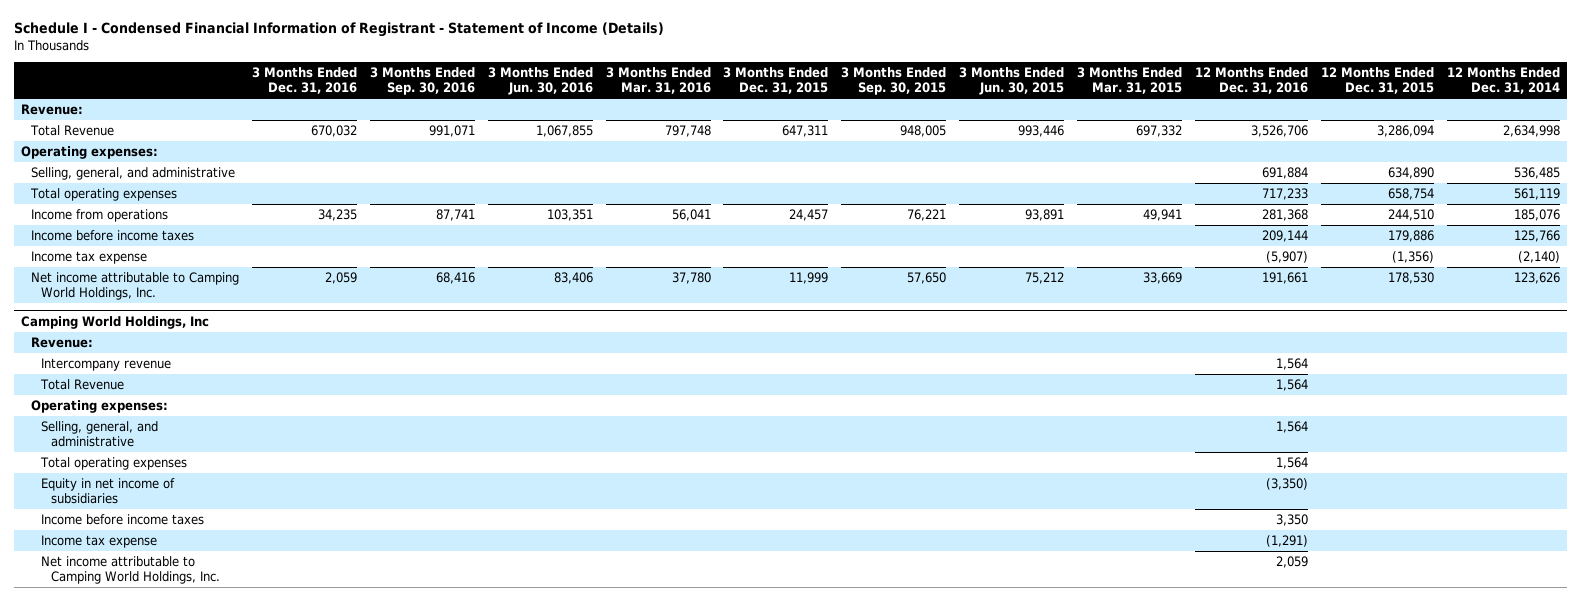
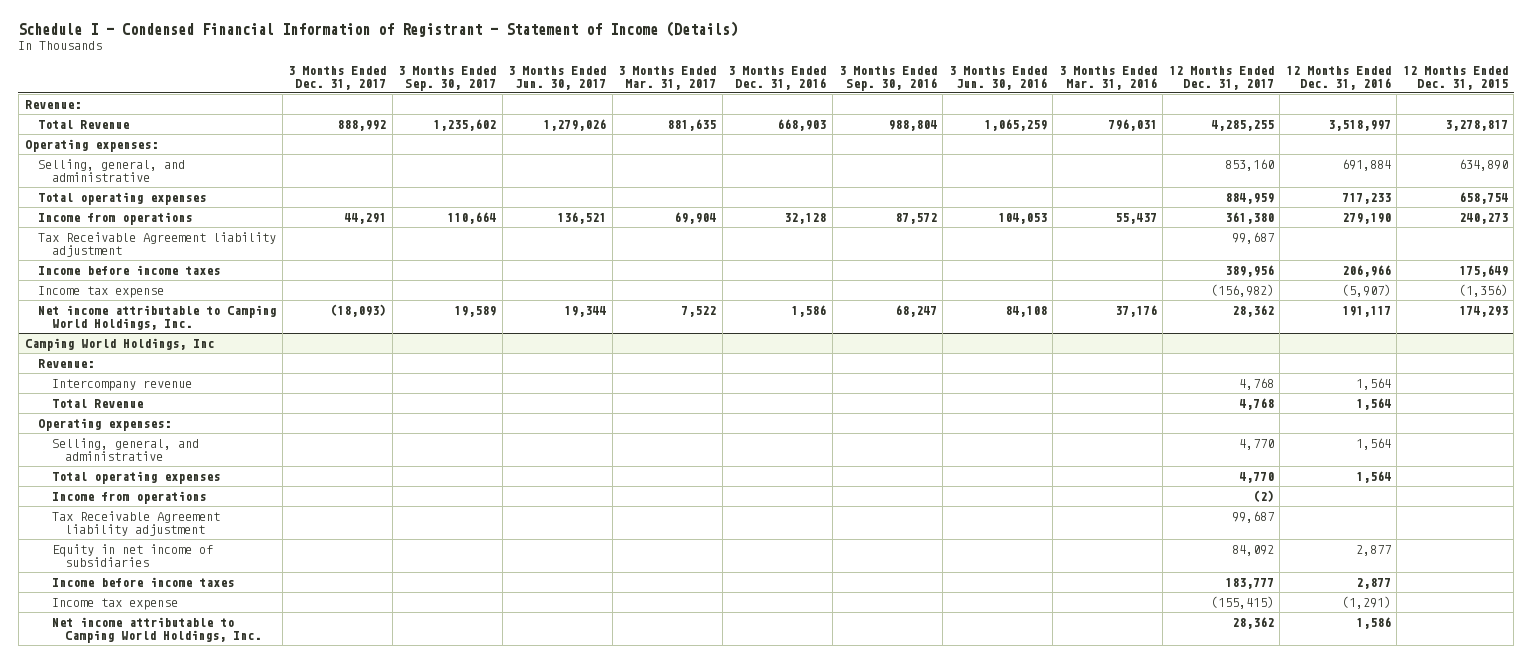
[723,67,829,95] 3 Months Ended Dec. 31, 2015 -> none
[841,67,947,96] 3 Months Ended Sep. 30, 2015 -> none
[959,67,1065,96] 3 Months Ended Jun. 30, 2015 -> none
[1077,67,1183,95] 3 Months Ended Mar. 31, 2015 -> none
[1447,67,1561,95] 12 Months Ended Dec. 31, 2014 -> none
none -> [288,65,387,91] 3 Months Ended Dec. 31, 2017
none -> [398,65,497,92] 3 Months Ended Sep. 30, 2017
none -> [508,65,607,91] 3 Months Ended Jun. 30, 2017
none -> [618,65,717,91] 3 Months Ended Mar. 31, 2017
none -> [1168,65,1274,91] 12 Months Ended Dec. 31, 2017
[310,125,357,138] 670,032 -> [777,118,827,131] 668,903
[428,125,475,138] 991,071 -> [887,119,937,131] 988,804
[535,125,593,138] 1,067,855 -> [983,118,1047,131] 1,065,259
[664,125,711,138] 797,748 -> [1107,118,1157,131] 796,031
[1251,125,1309,138] 3,526,706 -> [1327,119,1391,131] 3,518,997
[1377,125,1435,138] 3,286,094 -> [1444,119,1508,131] 3,278,817
[317,209,357,222] 34,235 -> [784,212,827,224] 32,128
[435,209,475,222] 87,741 -> [894,212,937,224] 87,572
[546,209,593,222] 103,351 -> [997,212,1047,224] 104,053
[671,209,711,222] 56,041 -> [1114,212,1157,224] 55,437
[1262,209,1309,222] 281,368 -> [1341,212,1391,224] 279,190
[1388,209,1435,222] 244,510 -> [1458,212,1508,224] 240,273
none -> [38,231,277,257] Tax Receivable Agreement liability adjustment
[1262,230,1309,243] 209,144 -> [1341,264,1391,277] 206,966
[1388,230,1435,243] 179,886 -> [1458,264,1508,277] 175,649
[324,272,357,285] 2,059 -> [791,304,827,317] 1,586
[435,272,475,285] 68,416 -> [894,304,937,317] 68,247
[553,272,593,285] 83,406 -> [1004,305,1047,317] 84,108
[671,272,711,285] 37,780 -> [1114,304,1157,317] 37,176
[1262,272,1309,285] 191,661 -> [1341,305,1391,317] 191,117
[1388,272,1435,285] 178,530 -> [1458,305,1508,317] 174,293
none -> [51,490,206,504] Income from operations
none -> [51,510,220,536] Tax Receivable Agreement liability adjustment
[1266,478,1309,491] (3,350) -> [1355,544,1391,556] 2,877
[1276,514,1309,527] 3,350 -> [1355,577,1391,589] 2,877
[1276,556,1309,569] 2,059 -> [1355,616,1391,629] 1,586

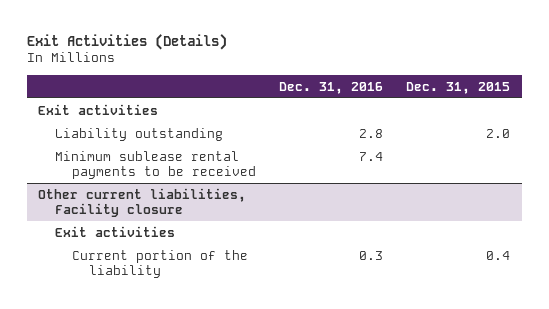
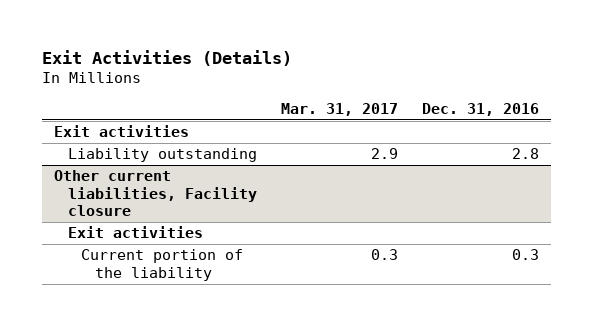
[406,81,511,94] Dec. 31, 2015 -> none
none -> [280,102,398,116] Mar. 31, 2017
[55,150,257,179] Minimum sublease rental payments to be received -> none

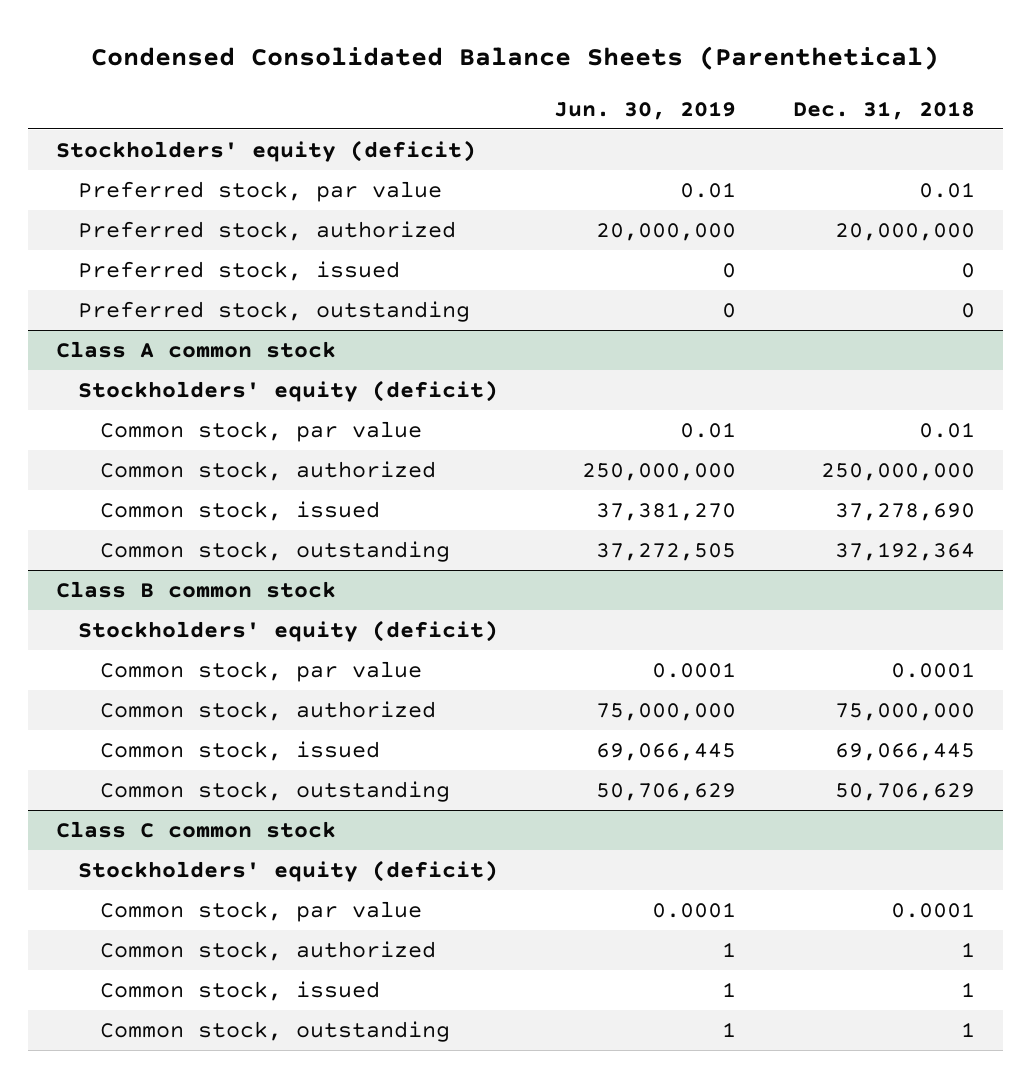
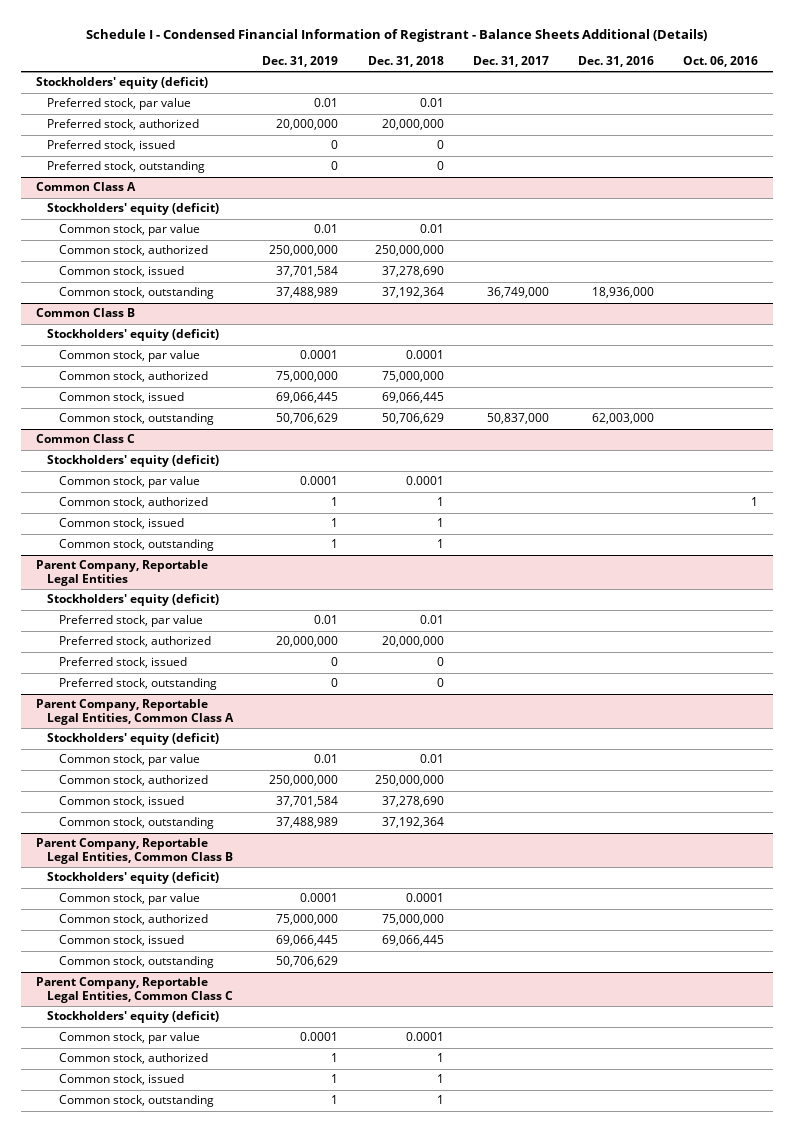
[91,45,940,70] Condensed Consolidated Balance Sheets (Parenthetical) -> [85,28,707,42] Schedule I - Condensed Financial Information of Registrant - Balance Sheets Additional (Details)
[554,100,737,120] Jun. 30, 2019 -> none
none -> [262,55,339,67] Dec. 31, 2019
none -> [472,55,549,67] Dec. 31, 2017
none -> [577,55,654,67] Dec. 31, 2016
none -> [682,55,758,67] Oct. 06, 2016
[56,341,337,359] Class A common stock -> [35,182,136,192] Common Class A
[56,581,337,599] Class B common stock -> [35,308,135,318] Common Class B
[56,821,337,839] Class C common stock -> [35,434,135,444] Common Class C
none -> [35,560,208,587] Parent Company, Reportable Legal Entities
none -> [47,594,220,607] Stockholders' equity (deficit)
none -> [58,615,203,628] Preferred stock, par value
none -> [58,636,211,648] Preferred stock, authorized
none -> [58,657,187,669] Preferred stock, issued
none -> [58,678,217,691] Preferred stock, outstanding
none -> [35,699,235,726] Parent Company, Reportable Legal Entities, Common Class A
none -> [47,733,220,746] Stockholders' equity (deficit)
none -> [58,754,200,767] Common stock, par value
none -> [58,775,208,787] Common stock, authorized
none -> [58,796,184,808] Common stock, issued
none -> [58,817,214,830] Common stock, outstanding
none -> [35,838,234,865] Parent Company, Reportable Legal Entities, Common Class B
none -> [47,872,220,885] Stockholders' equity (deficit)
none -> [58,893,200,906] Common stock, par value
none -> [58,914,208,926] Common stock, authorized
none -> [58,935,184,947] Common stock, issued
none -> [58,956,214,969] Common stock, outstanding
none -> [35,977,234,1004] Parent Company, Reportable Legal Entities, Common Class C
none -> [47,1011,220,1024] Stockholders' equity (deficit)
none -> [58,1032,200,1045] Common stock, par value
none -> [58,1053,208,1065] Common stock, authorized
none -> [58,1074,184,1086] Common stock, issued
none -> [58,1095,214,1108] Common stock, outstanding

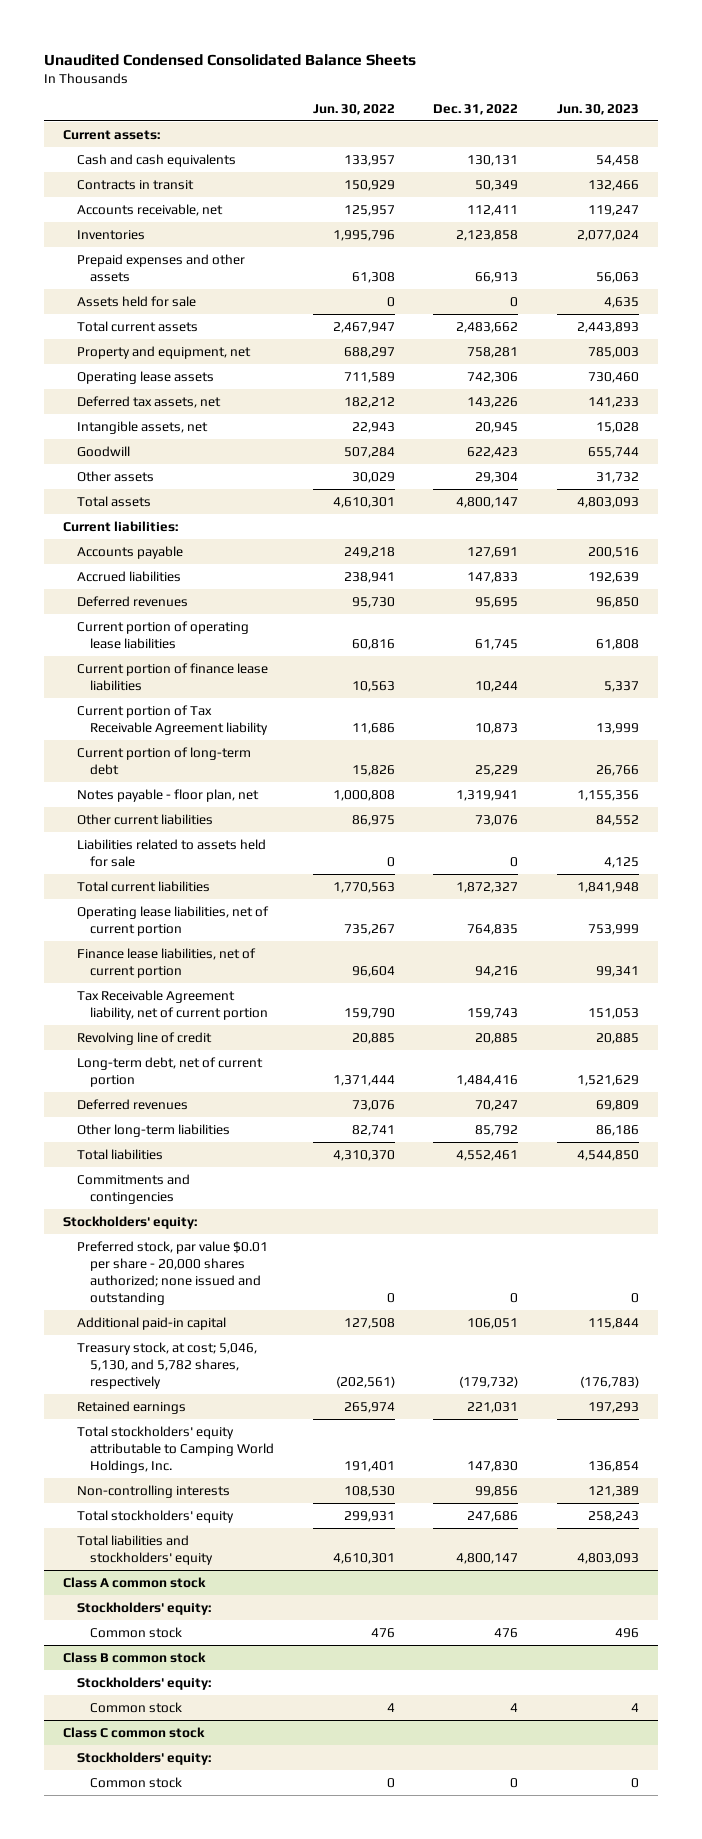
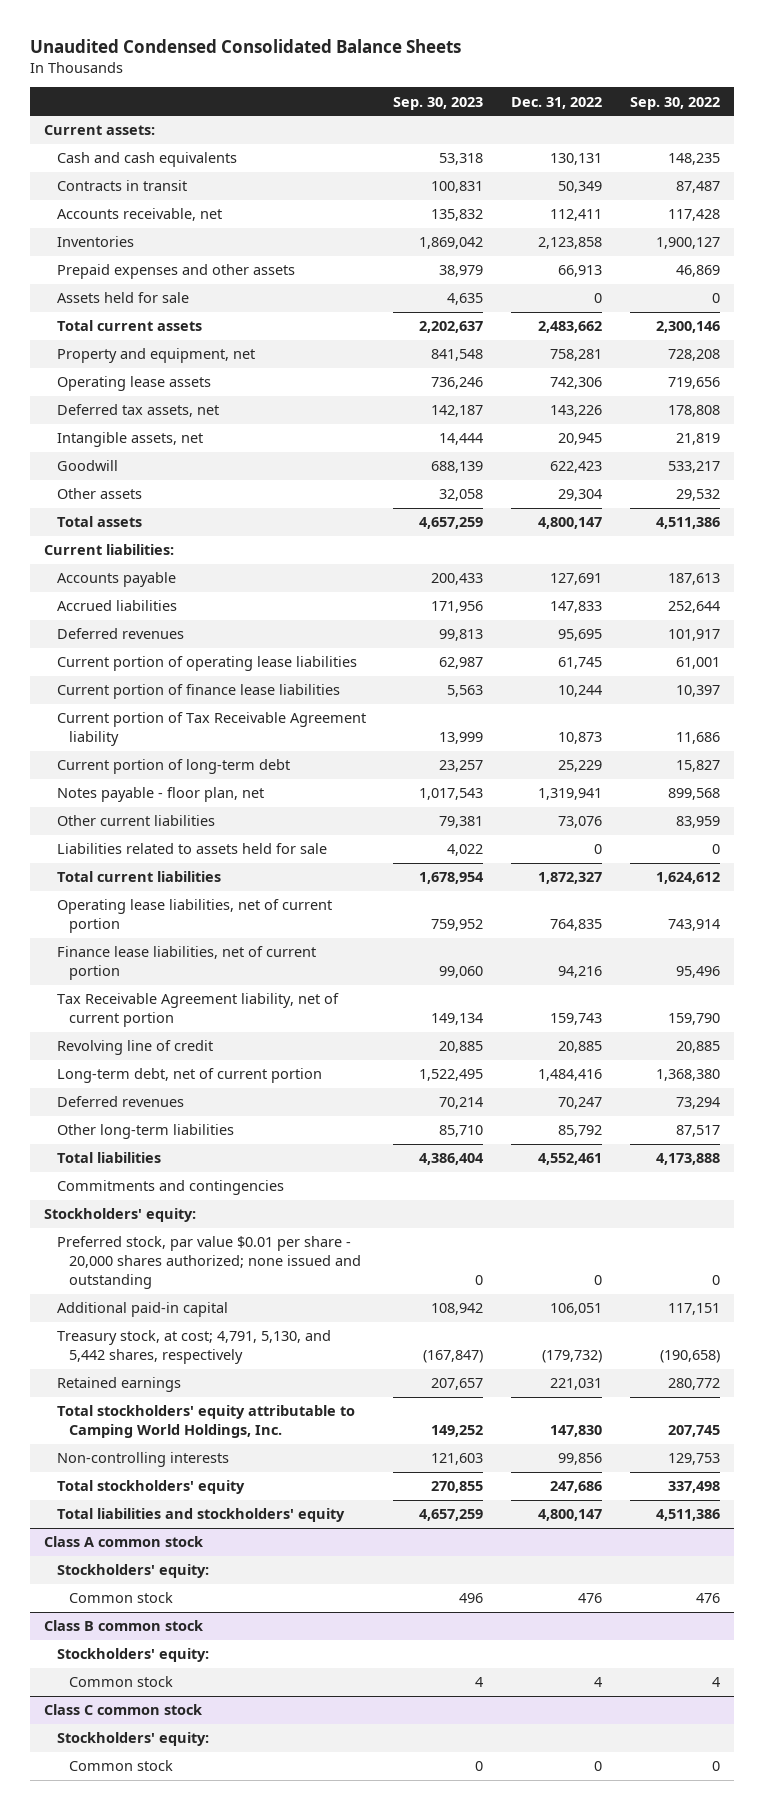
[312,103,395,115] Jun. 30, 2022 -> none
[557,103,640,115] Jun. 30, 2023 -> none
none -> [393,96,484,110] Sep. 30, 2023
none -> [630,96,721,110] Sep. 30, 2022
[76,1341,257,1390] Treasury stock, at cost; 5,046, 5,130, and 5,782 shares, respectively -> [56,1330,331,1365] Treasury stock, at cost; 4,791, 5,130, and 5,442 shares, respectively

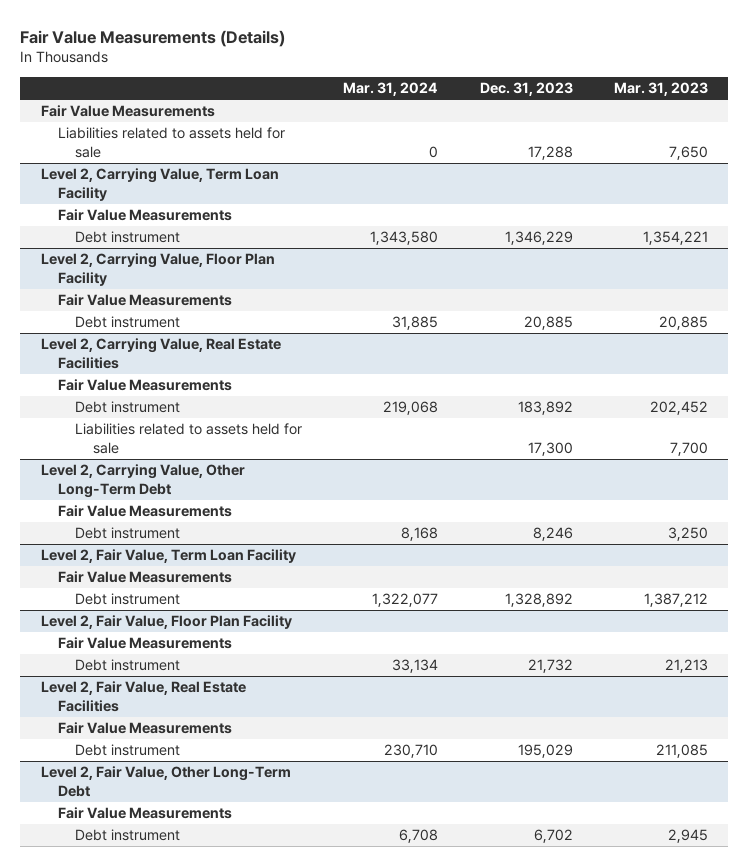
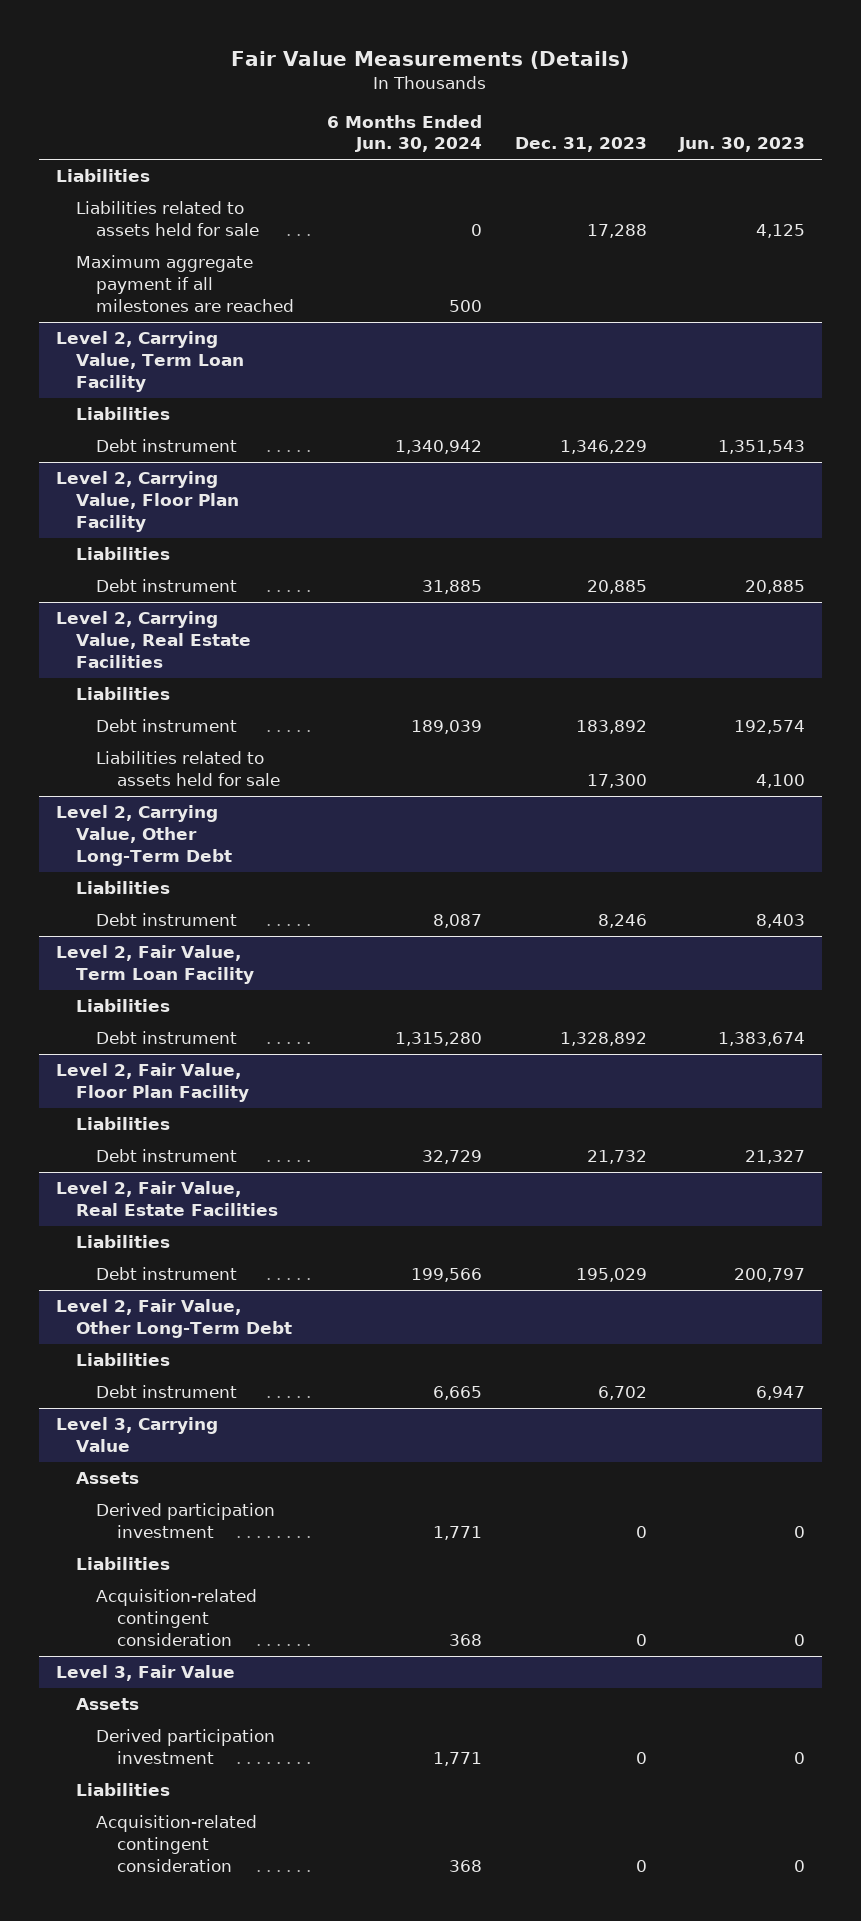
[343,82,439,97] Mar. 31, 2024 -> none
[613,82,708,97] Mar. 31, 2023 -> none
none -> [326,114,482,153] 6 Months Ended Jun. 30, 2024
none -> [678,137,806,153] Jun. 30, 2023
[40,105,215,118] Fair Value Measurements -> none
none -> [55,169,150,183] Liabilities
none -> [75,255,295,312] Maximum aggregate payment if all milestones are reached
[58,209,233,222] Fair Value Measurements -> none
none -> [75,407,170,421] Liabilities
[58,294,233,307] Fair Value Measurements -> none
none -> [75,547,170,561] Liabilities
[58,379,233,392] Fair Value Measurements -> none
none -> [75,687,170,701] Liabilities
[58,505,233,518] Fair Value Measurements -> none
none -> [75,881,170,895] Liabilities
[58,571,233,584] Fair Value Measurements -> none
none -> [75,999,170,1013] Liabilities
[58,637,233,650] Fair Value Measurements -> none
none -> [75,1117,170,1131] Liabilities
[58,722,233,735] Fair Value Measurements -> none
none -> [75,1235,170,1249] Liabilities
[58,807,233,820] Fair Value Measurements -> none
none -> [75,1353,170,1367] Liabilities
none -> [55,1417,218,1452] Level 3, Carrying Value
none -> [75,1472,139,1485] Assets
none -> [96,1503,276,1538] Derived participation investment
none -> [75,1557,170,1571] Liabilities
none -> [96,1589,258,1646] Acquisition-related contingent consideration
none -> [55,1665,235,1682] Level 3, Fair Value
none -> [75,1698,139,1711] Assets
none -> [96,1729,276,1764] Derived participation investment
none -> [75,1783,170,1797] Liabilities
none -> [96,1815,258,1872] Acquisition-related contingent consideration

